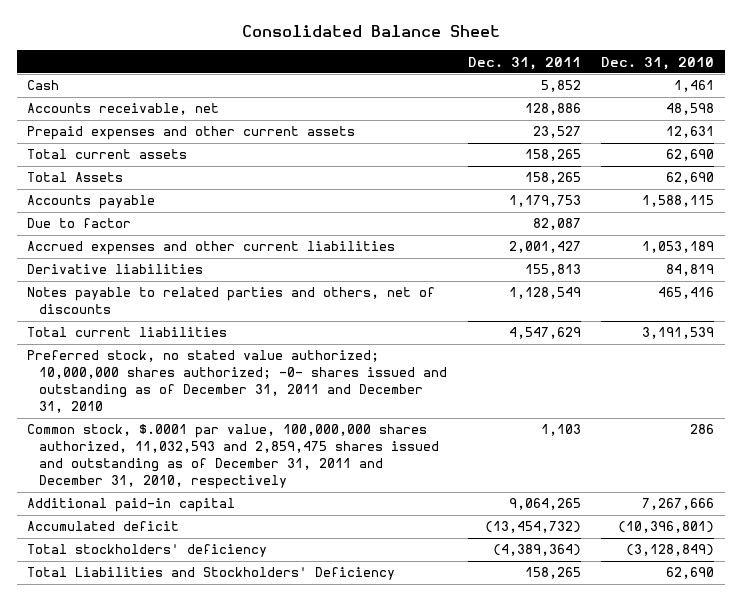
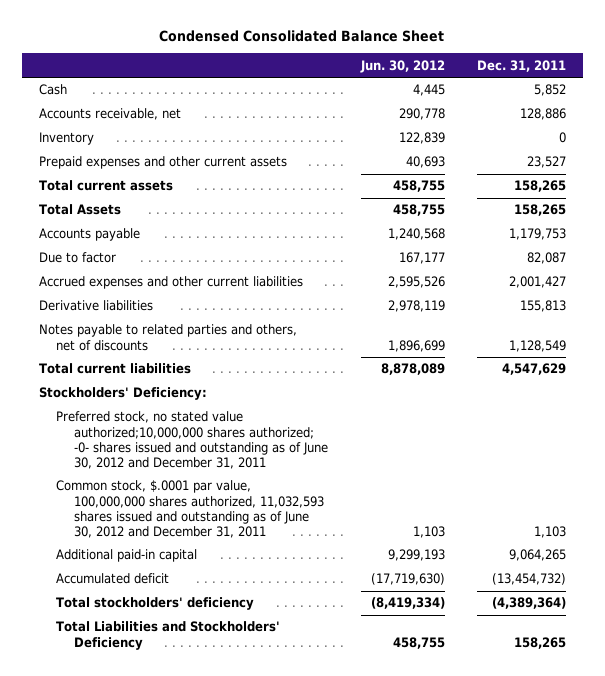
[241,25,500,38] Consolidated Balance Sheet -> [159,30,445,43] Condensed Consolidated Balance Sheet
[601,56,715,70] Dec. 31, 2010 -> none
none -> [359,59,445,73] Jun. 30, 2012
none -> [38,132,94,146] Inventory
none -> [38,387,207,401] Stockholders' Deficiency:
[27,350,448,414] Preferred stock, no stated value authorized; 10,000,000 shares authorized; -0- shares issued and outstanding as of December 31, 2011 and December 31, 2010 -> [56,411,328,469] Preferred stock, no stated value authorized;10,000,000 shares authorized; -0- shares issued and outstanding as of June 30, 2012 and December 31, 2011
[27,424,440,490] Common stock, $.0001 par value, 100,000,000 shares authorized, 11,032,593 and 2,859,475 shares issued and outstanding as of December 31, 2011 and December 31, 2010, respectively -> [56,480,324,538] Common stock, $.0001 par value, 100,000,000 shares authorized, 11,032,593 shares issued and outstanding as of June 30, 2012 and December 31, 2011

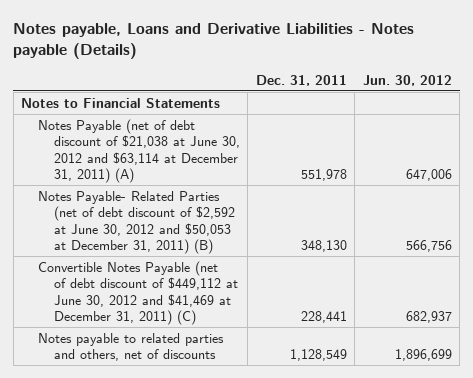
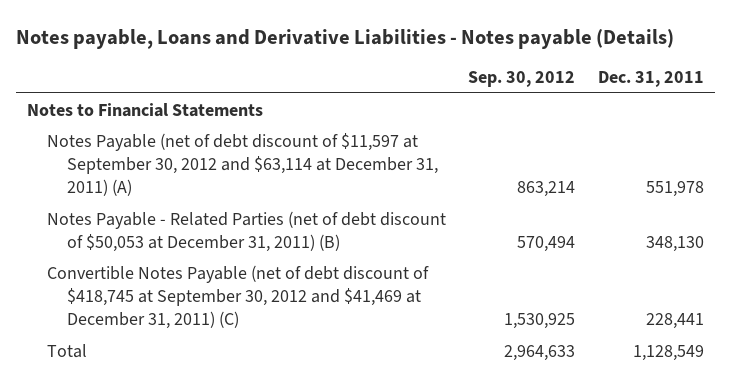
[362,74,452,86] Jun. 30, 2012 -> none
none -> [468,71,576,88] Sep. 30, 2012
[37,118,240,184] Notes Payable (net of debt discount of $21,038 at June 30, 2012 and $63,114 at December 31, 2011) (A) -> [47,132,439,196] Notes Payable (net of debt discount of $11,597 at September 30, 2012 and $63,114 at December 31, 2011) (A)
[37,190,235,255] Notes Payable- Related Parties (net of debt discount of $2,592 at June 30, 2012 and $50,053 at December 31, 2011) (B) -> [47,210,447,252] Notes Payable - Related Parties (net of debt discount of $50,053 at December 31, 2011) (B)
[37,260,238,326] Convertible Notes Payable (net of debt discount of $449,112 at June 30, 2012 and $41,469 at December 31, 2011) (C) -> [47,264,430,329] Convertible Notes Payable (net of debt discount of $418,745 at September 30, 2012 and $41,469 at December 31, 2011) (C)
[37,332,224,362] Notes payable to related parties and others, net of discounts -> [47,343,88,358] Total

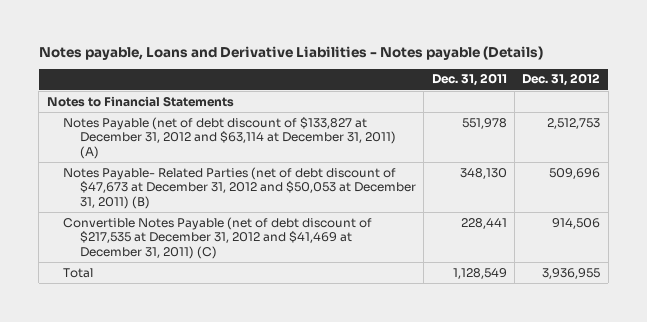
[468,71,576,88] Sep. 30, 2012 -> none
none -> [522,73,601,87] Dec. 31, 2012
[47,132,439,196] Notes Payable (net of debt discount of $11,597 at September 30, 2012 and $63,114 at December 31, 2011) (A) -> [63,116,396,160] Notes Payable (net of debt discount of $133,827 at December 31, 2012 and $63,114 at December 31, 2011) (A)
[47,210,447,252] Notes Payable - Related Parties (net of debt discount of $50,053 at December 31, 2011) (B) -> [63,166,416,210] Notes Payable- Related Parties (net of debt discount of $47,673 at December 31, 2012 and $50,053 at December 31, 2011) (B)
[47,264,430,329] Convertible Notes Payable (net of debt discount of $418,745 at September 30, 2012 and $41,469 at December 31, 2011) (C) -> [63,216,373,260] Convertible Notes Payable (net of debt discount of $217,535 at December 31, 2012 and $41,469 at December 31, 2011) (C)

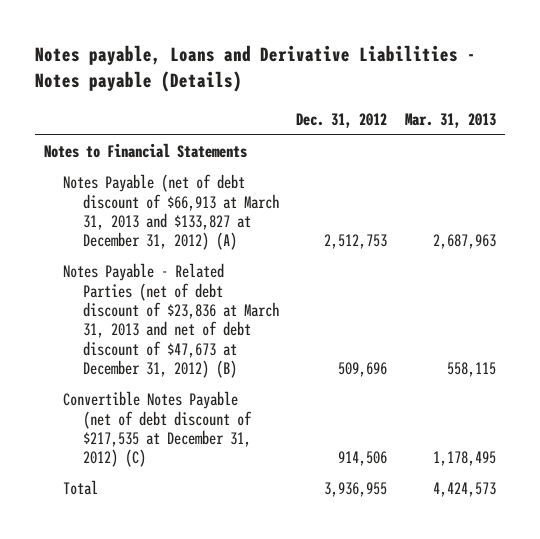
[431,73,507,87] Dec. 31, 2011 -> none
none -> [405,113,497,129] Mar. 31, 2013
[63,116,396,160] Notes Payable (net of debt discount of $133,827 at December 31, 2012 and $63,114 at December 31, 2011) (A) -> [63,174,279,251] Notes Payable (net of debt discount of $66,913 at March 31, 2013 and $133,827 at December 31, 2012) (A)
[63,166,416,210] Notes Payable- Related Parties (net of debt discount of $47,673 at December 31, 2012 and $50,053 at December 31, 2011) (B) -> [63,263,279,379] Notes Payable - Related Parties (net of debt discount of $23,836 at March 31, 2013 and net of debt discount of $47,673 at December 31, 2012) (B)
[63,216,373,260] Convertible Notes Payable (net of debt discount of $217,535 at December 31, 2012 and $41,469 at December 31, 2011) (C) -> [63,391,252,468] Convertible Notes Payable (net of debt discount of $217,535 at December 31, 2012) (C)

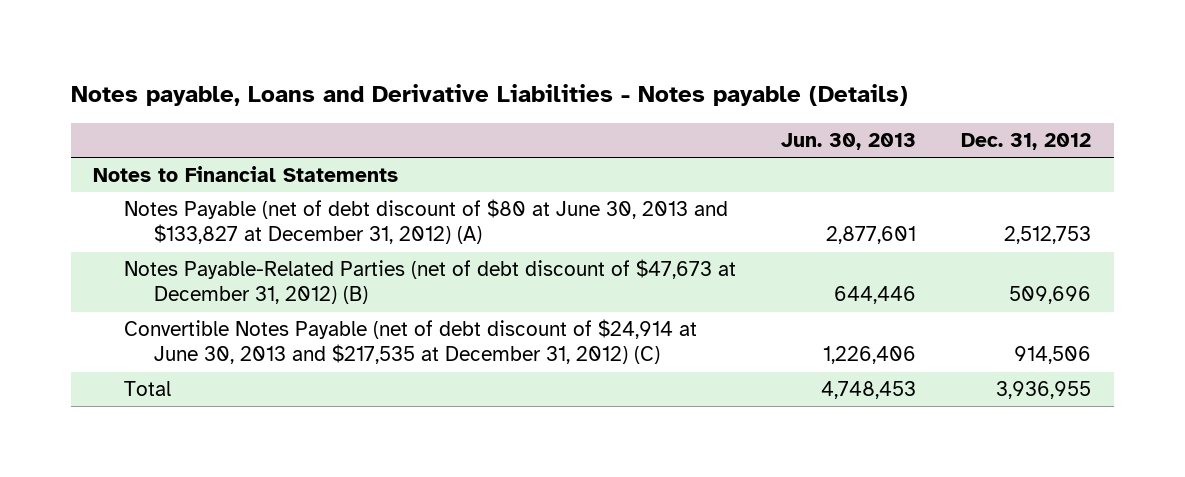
[405,113,497,129] Mar. 31, 2013 -> none
none -> [781,132,917,150] Jun. 30, 2013
[63,174,279,251] Notes Payable (net of debt discount of $66,913 at March 31, 2013 and $133,827 at December 31, 2012) (A) -> [123,199,728,245] Notes Payable (net of debt discount of $80 at June 30, 2013 and $133,827 at December 31, 2012) (A)
[63,263,279,379] Notes Payable - Related Parties (net of debt discount of $23,836 at March 31, 2013 and net of debt discount of $47,673 at December 31, 2012) (B) -> [123,259,736,305] Notes Payable-Related Parties (net of debt discount of $47,673 at December 31, 2012) (B)
[63,391,252,468] Convertible Notes Payable (net of debt discount of $217,535 at December 31, 2012) (C) -> [123,319,697,365] Convertible Notes Payable (net of debt discount of $24,914 at June 30, 2013 and $217,535 at December 31, 2012) (C)

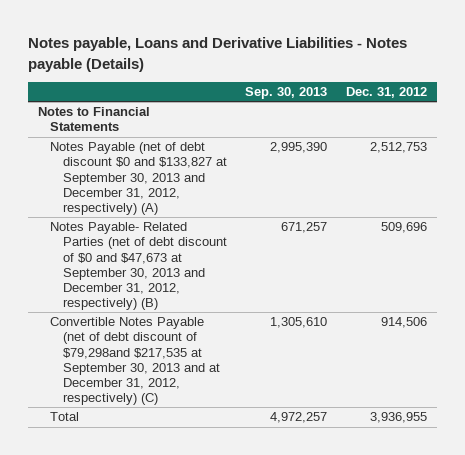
[781,132,917,150] Jun. 30, 2013 -> none
none -> [245,87,328,100] Sep. 30, 2013
[123,199,728,245] Notes Payable (net of debt discount of $80 at June 30, 2013 and $133,827 at December 31, 2012) (A) -> [50,142,227,216] Notes Payable (net of debt discount $0 and $133,827 at September 30, 2013 and December 31, 2012, respectively) (A)
[123,259,736,305] Notes Payable-Related Parties (net of debt discount of $47,673 at December 31, 2012) (B) -> [50,222,227,311] Notes Payable- Related Parties (net of debt discount of $0 and $47,673 at September 30, 2013 and December 31, 2012, respectively) (B)
[123,319,697,365] Convertible Notes Payable (net of debt discount of $24,914 at June 30, 2013 and $217,535 at December 31, 2012) (C) -> [50,317,220,406] Convertible Notes Payable (net of debt discount of $79,298and $217,535 at September 30, 2013 and at December 31, 2012, respectively) (C)

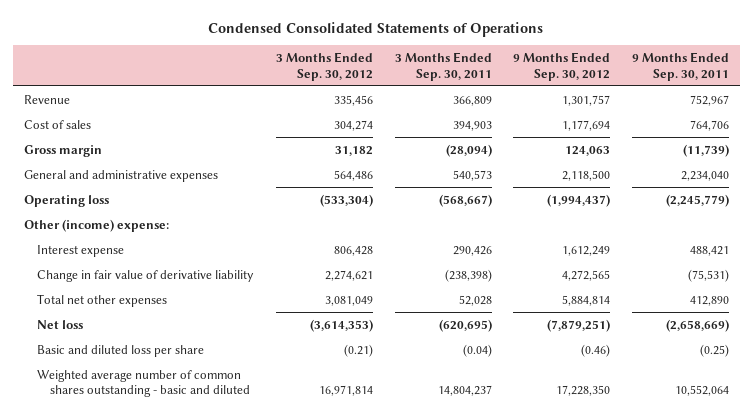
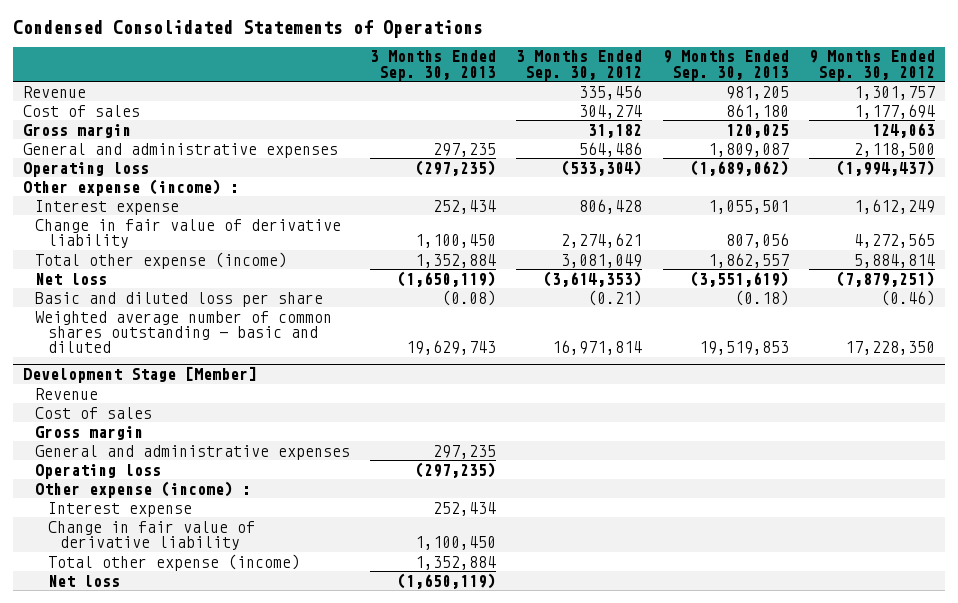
[394,52,492,81] 3 Months Ended Sep. 30, 2011 -> none
[631,52,729,81] 9 Months Ended Sep. 30, 2011 -> none
none -> [370,50,497,81] 3 Months Ended Sep. 30, 2013
none -> [662,50,789,81] 9 Months Ended Sep. 30, 2013
[23,218,169,232] Other (income) expense: -> [23,178,240,196] Other expense (income) :
[37,293,168,307] Total net other expenses -> [35,251,288,269] Total other expense (income)
none -> [23,366,258,384] Development Stage [Member]
none -> [35,387,99,400] Revenue
none -> [35,406,153,419] Cost of sales
none -> [35,425,144,440] Gross margin
none -> [35,444,351,460] General and administrative expenses
none -> [35,463,162,479] Operating loss
none -> [35,480,252,498] Other expense (income) :
none -> [47,501,192,517] Interest expense
none -> [47,520,255,551] Change in fair value of derivative liability
none -> [47,553,300,571] Total other expense (income)
none -> [47,574,120,587] Net loss

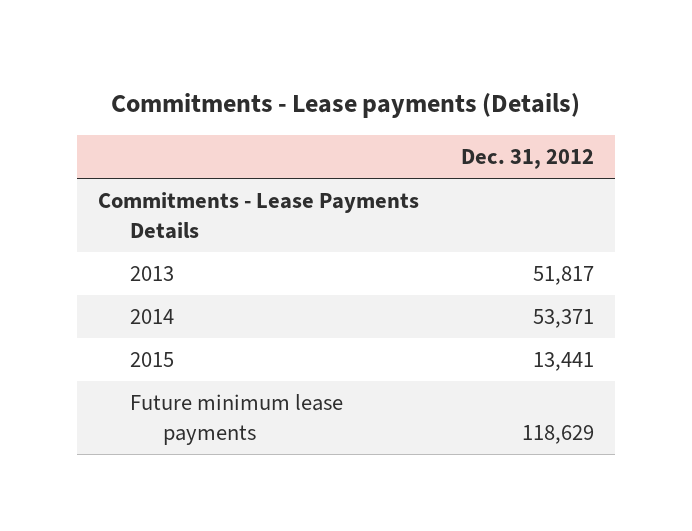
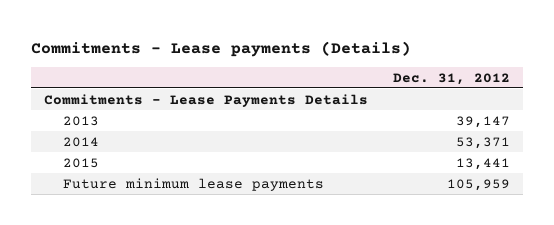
[532,266,594,286] 51,817 -> [456,115,511,128] 39,147
[521,424,594,444] 118,629 -> [447,178,511,191] 105,959

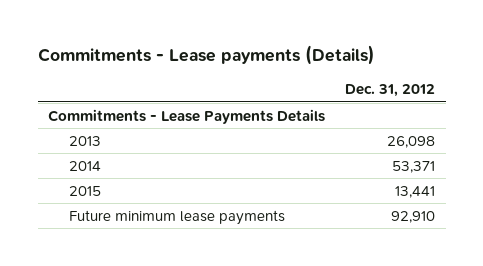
[456,115,511,128] 39,147 -> [387,135,436,148] 26,098
[447,178,511,191] 105,959 -> [391,210,436,223] 92,910

